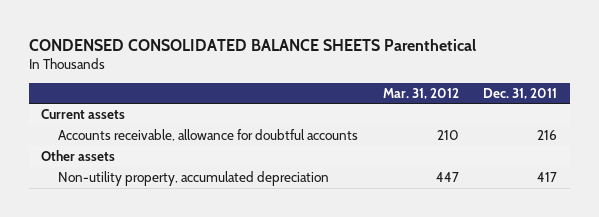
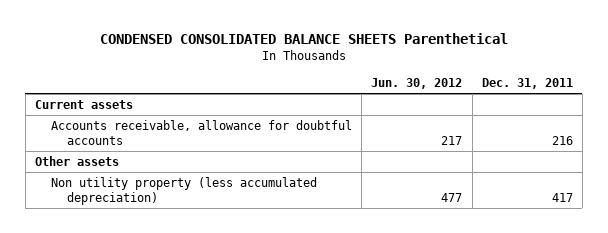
[382,87,459,99] Mar. 31, 2012 -> none
none -> [371,77,463,89] Jun. 30, 2012
[58,171,330,187] Non-utility property, accumulated depreciation -> [51,176,318,205] Non utility property (less accumulated depreciation)

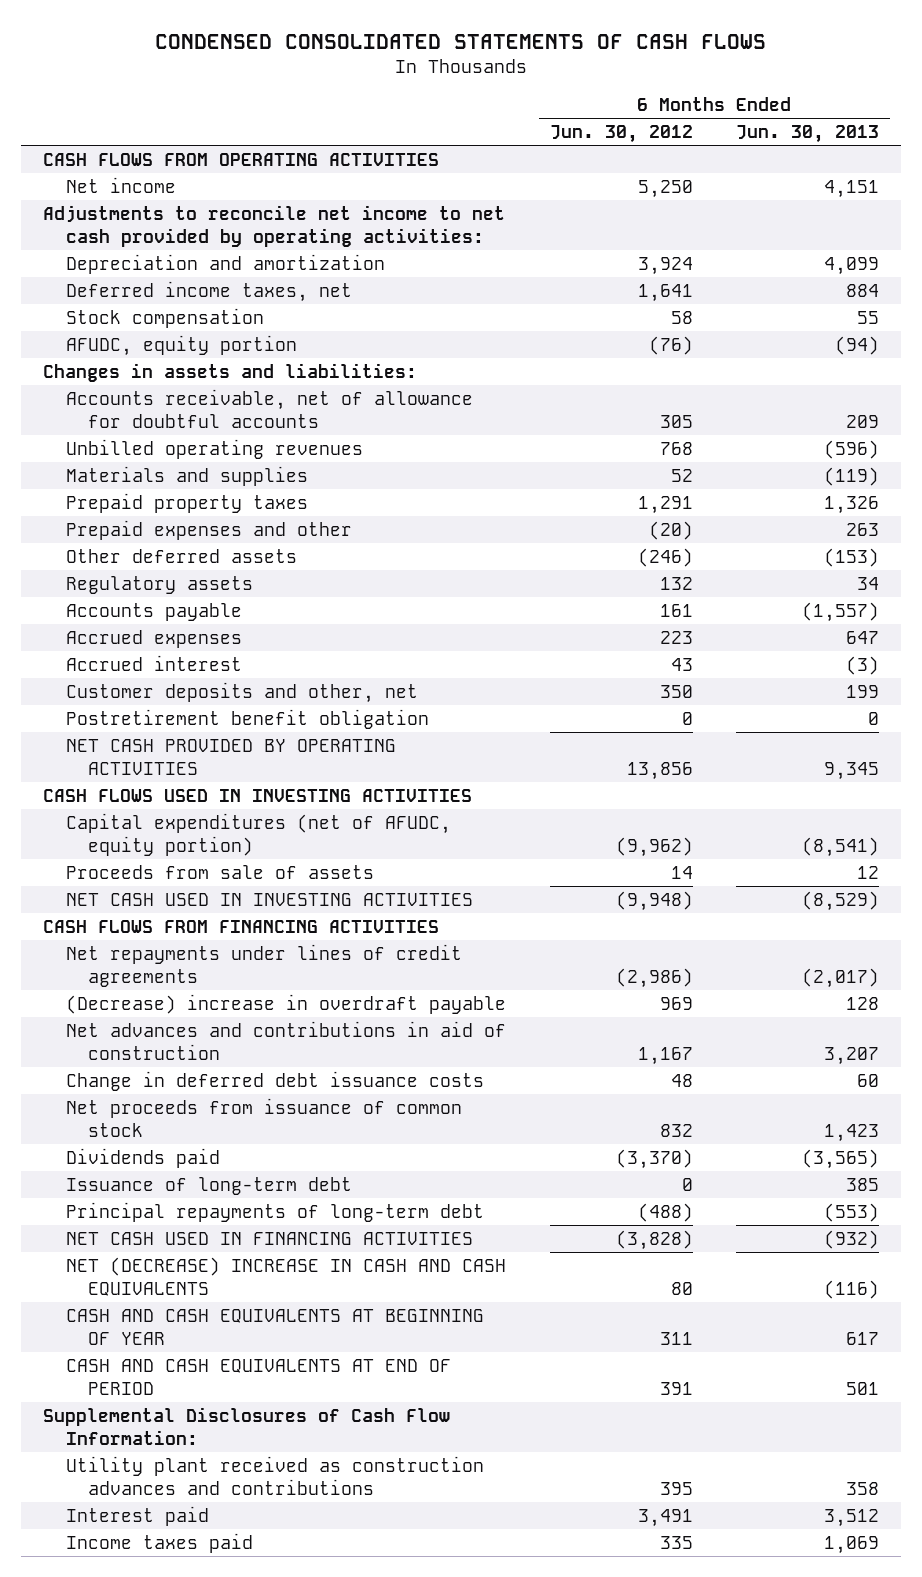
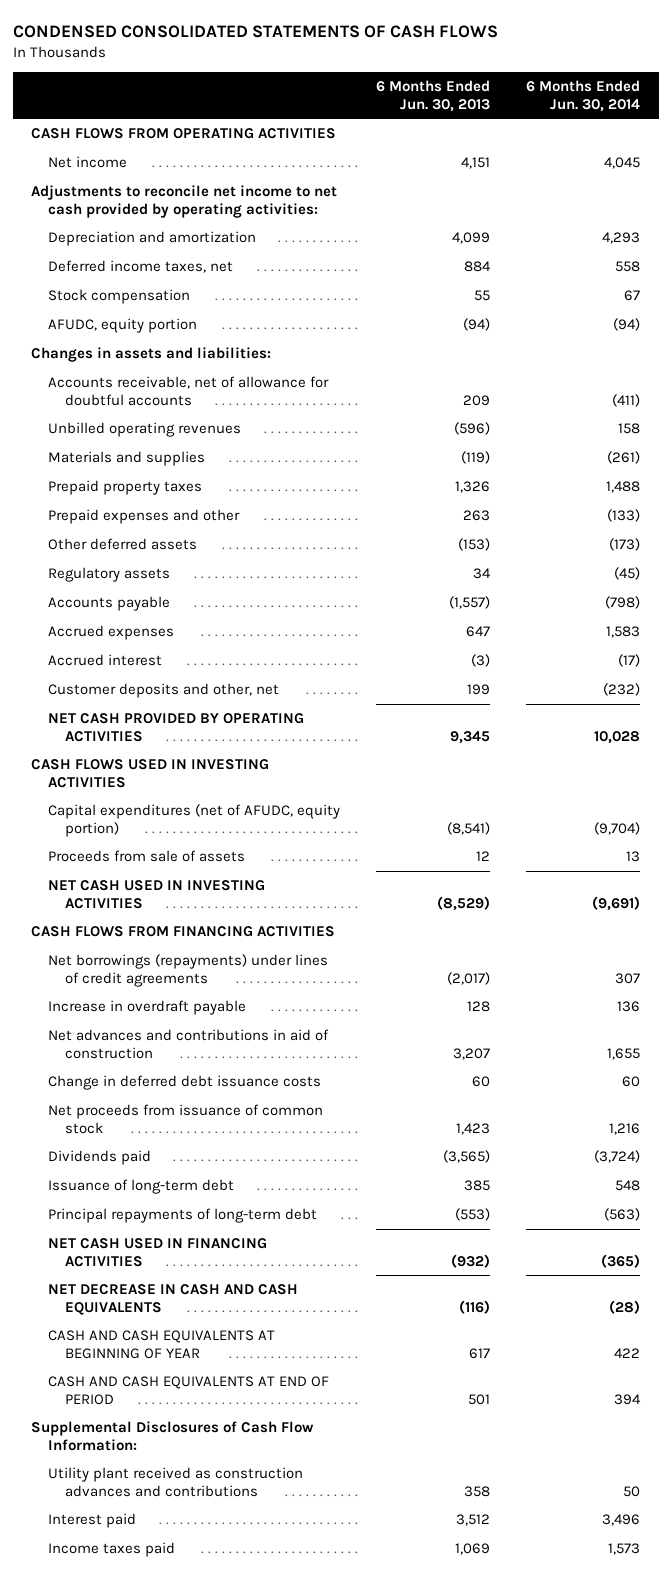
[549,124,693,143] Jun. 30, 2012 -> none
none -> [526,80,641,112] 6 Months Ended Jun. 30, 2014
[65,708,429,729] Postretirement benefit obligation -> none
[65,943,462,987] Net repayments under lines of credit agreements -> [48,954,329,987] Net borrowings (repayments) under lines of credit agreements
[65,993,506,1014] (Decrease) increase in overdraft payable -> [48,1000,247,1016] Increase in overdraft payable
[65,1256,506,1296] NET (DECREASE) INCREASE IN CASH AND CASH EQUIVALENTS -> [48,1284,299,1315] NET DECREASE IN CASH AND CASH EQUIVALENTS

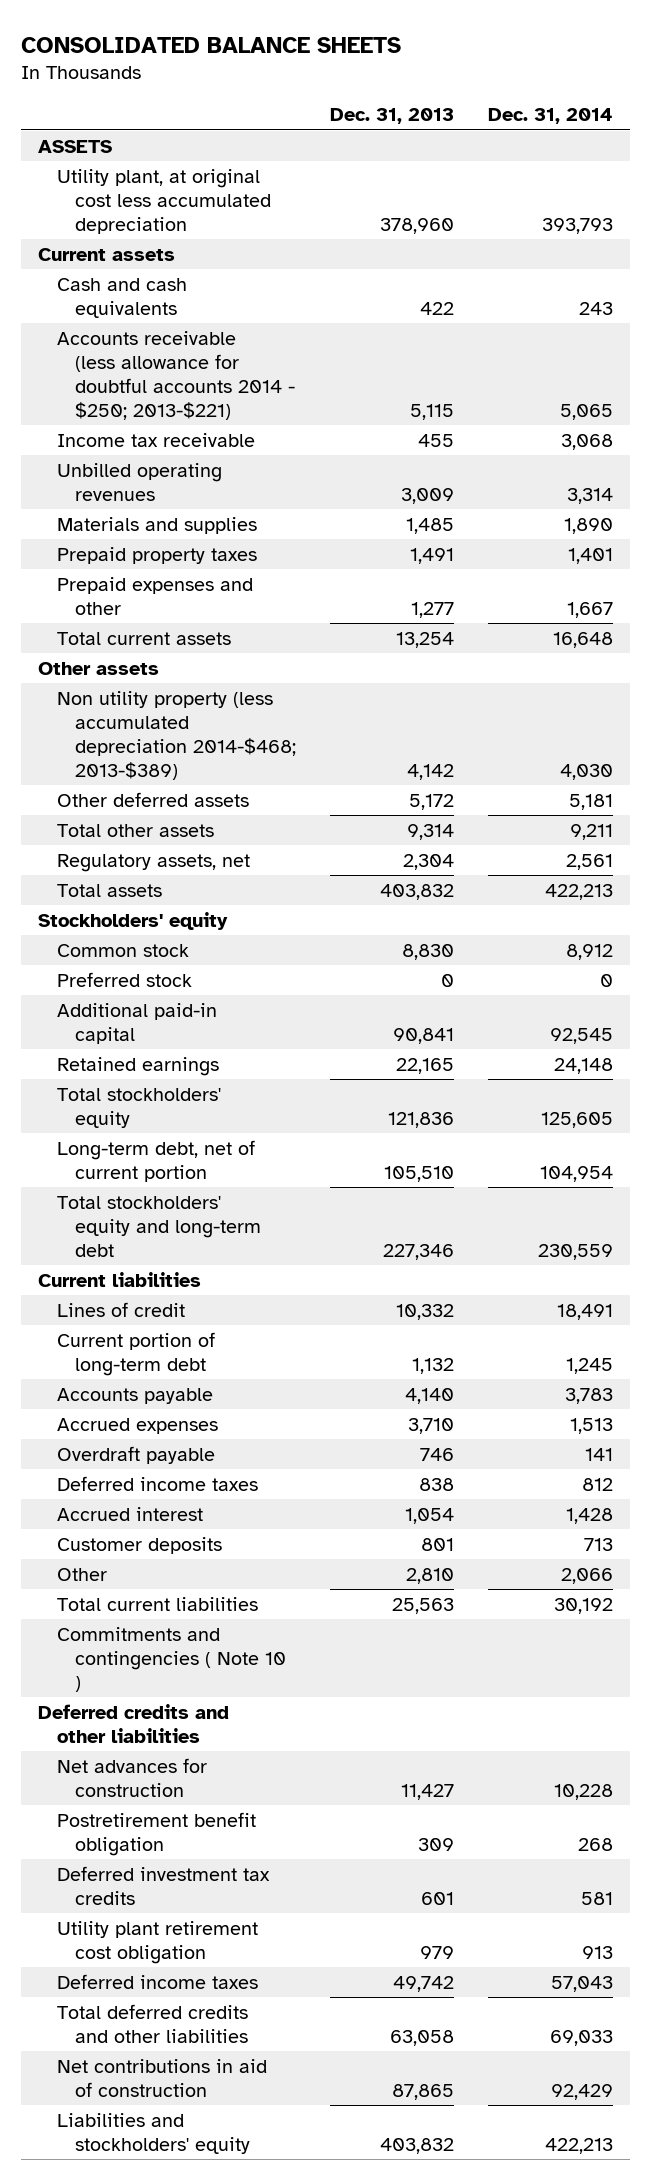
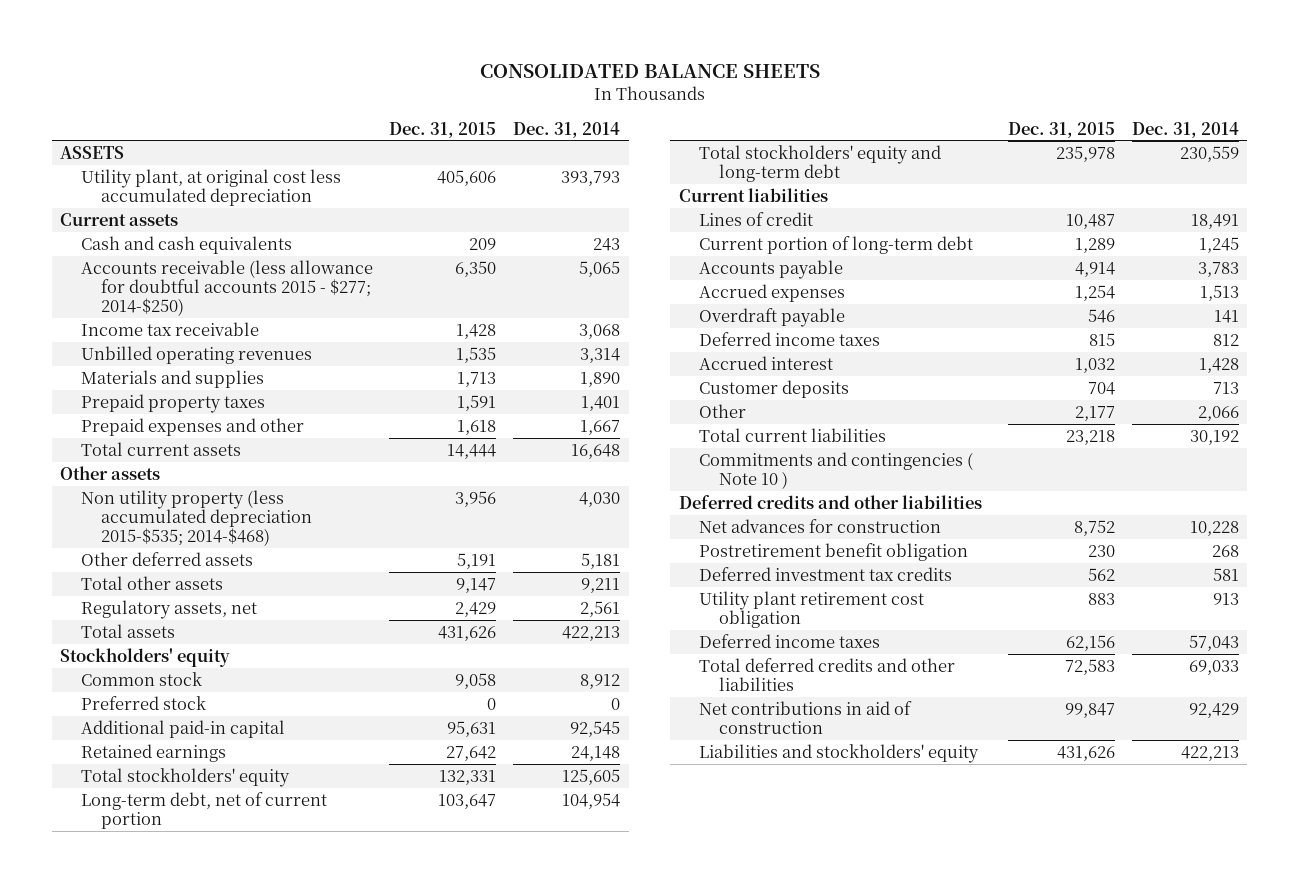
[330,108,455,125] Dec. 31, 2013 -> none
none -> [389,121,497,138] Dec. 31, 2015
[56,330,296,421] Accounts receivable (less allowance for doubtful accounts 2014 - $250; 2013-$221) -> [80,260,373,317] Accounts receivable (less allowance for doubtful accounts 2015 - $277; 2014-$250)
[56,690,297,781] Non utility property (less accumulated depreciation 2014-$468; 2013-$389) -> [80,490,312,547] Non utility property (less accumulated depreciation 2015-$535; 2014-$468)

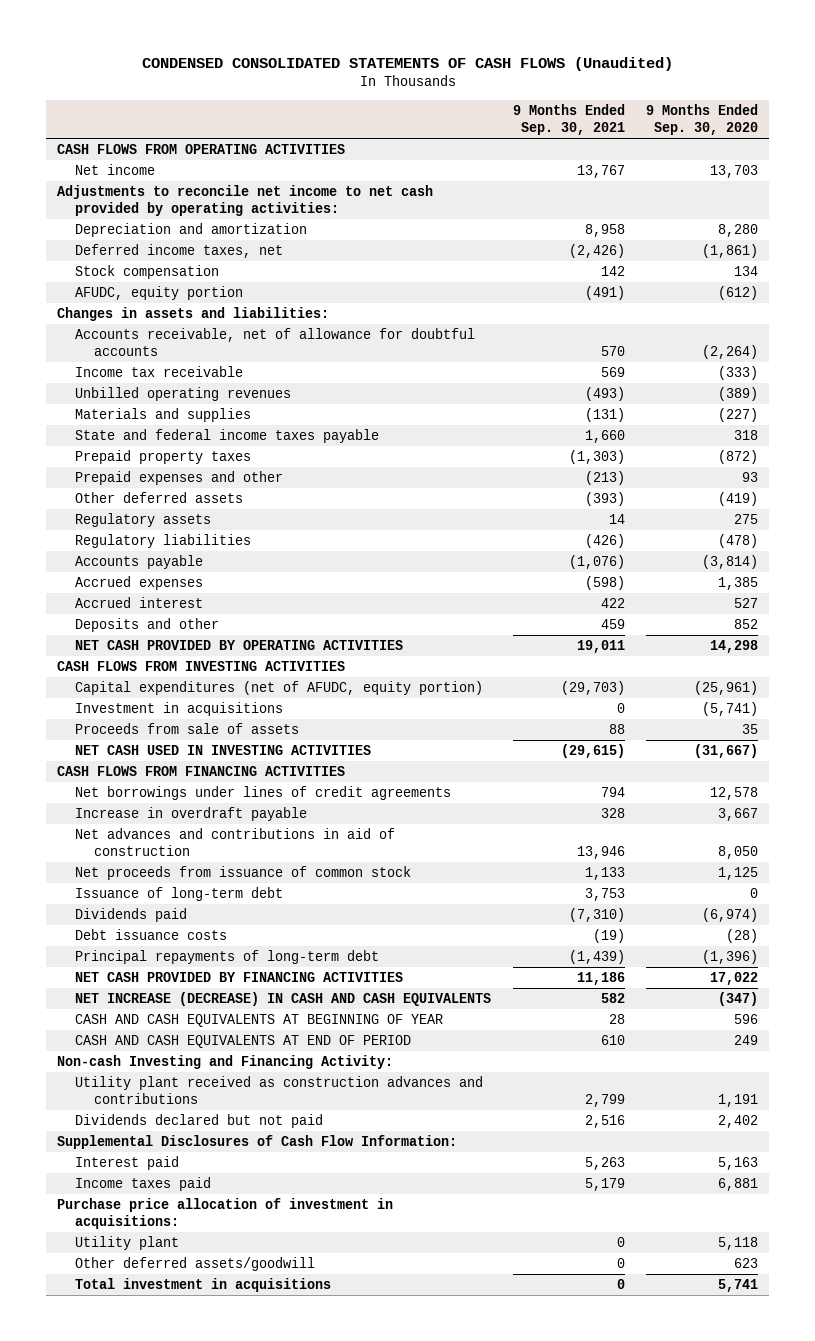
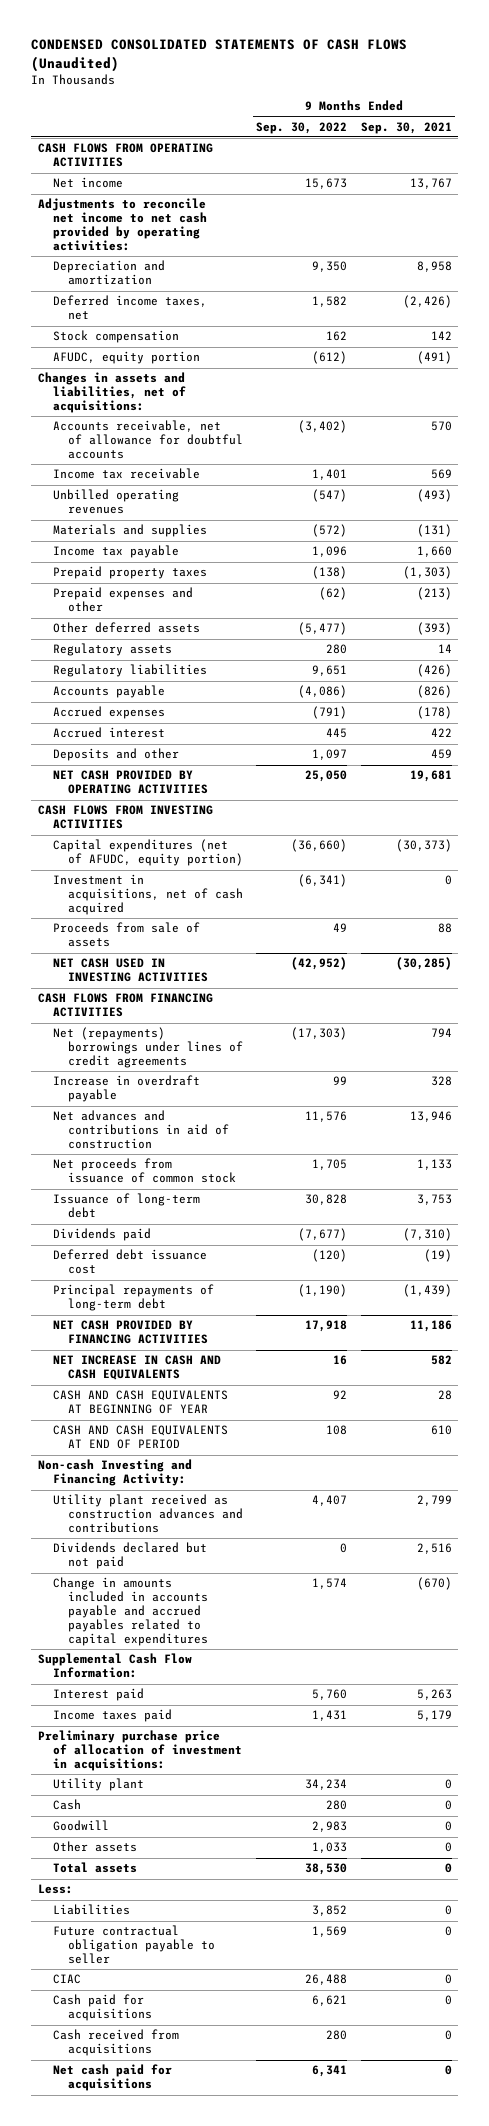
[646,103,759,135] 9 Months Ended Sep. 30, 2020 -> none
none -> [256,121,348,134] Sep. 30, 2022
[57,307,330,322] Changes in assets and liabilities: -> [37,372,186,414] Changes in assets and liabilities, net of acquisitions:
[75,429,380,444] State and federal income taxes payable -> [52,545,179,559] Income tax payable
[568,555,625,570] (1,076) -> [416,685,452,699] (826)
[584,576,625,591] (598) -> [416,706,452,720] (178)
[576,640,625,654] 19,011 -> [409,770,452,783] 19,681
[75,702,284,717] Investment in acquisitions -> none
[560,681,625,696] (29,703) -> [395,839,452,853] (30,373)
none -> [52,874,243,916] Investment in acquisitions, net of cash acquired
[560,744,625,759] (29,615) -> [395,957,452,971] (30,285)
[75,786,452,801] Net borrowings under lines of credit agreements -> [52,1027,243,1069] Net (repayments) borrowings under lines of credit agreements
[75,929,228,941] Debt issuance costs -> [52,1249,207,1275] Deferred debt issuance cost
[75,992,492,1007] NET INCREASE (DECREASE) IN CASH AND CASH EQUIVALENTS -> [52,1355,221,1381] NET INCREASE IN CASH AND CASH EQUIVALENTS
none -> [52,1577,208,1647] Change in amounts included in accounts payable and accrued payables related to capital expenditures
[57,1135,458,1150] Supplemental Disclosures of Cash Flow Information: -> [37,1653,192,1679] Supplemental Cash Flow Information:
[57,1198,394,1230] Purchase price allocation of investment in acquisitions: -> [37,1730,242,1772] Preliminary purchase price of allocation of investment in acquisitions:
[75,1278,332,1293] Total investment in acquisitions -> none
none -> [52,1799,81,1811] Cash
none -> [52,1820,109,1832] Goodwill
[75,1257,316,1272] Other deferred assets/goodwill -> [52,1841,137,1853] Other assets
none -> [52,1862,137,1874] Total assets
none -> [37,1884,73,1895] Less:
none -> [52,1904,130,1916] Liabilities
none -> [52,1925,215,1965] Future contractual obligation payable to seller
none -> [52,1974,81,1985] CIAC
none -> [52,1994,152,2022] Cash paid for acquisitions
none -> [52,2029,179,2057] Cash received from acquisitions
none -> [52,2064,172,2092] Net cash paid for acquisitions

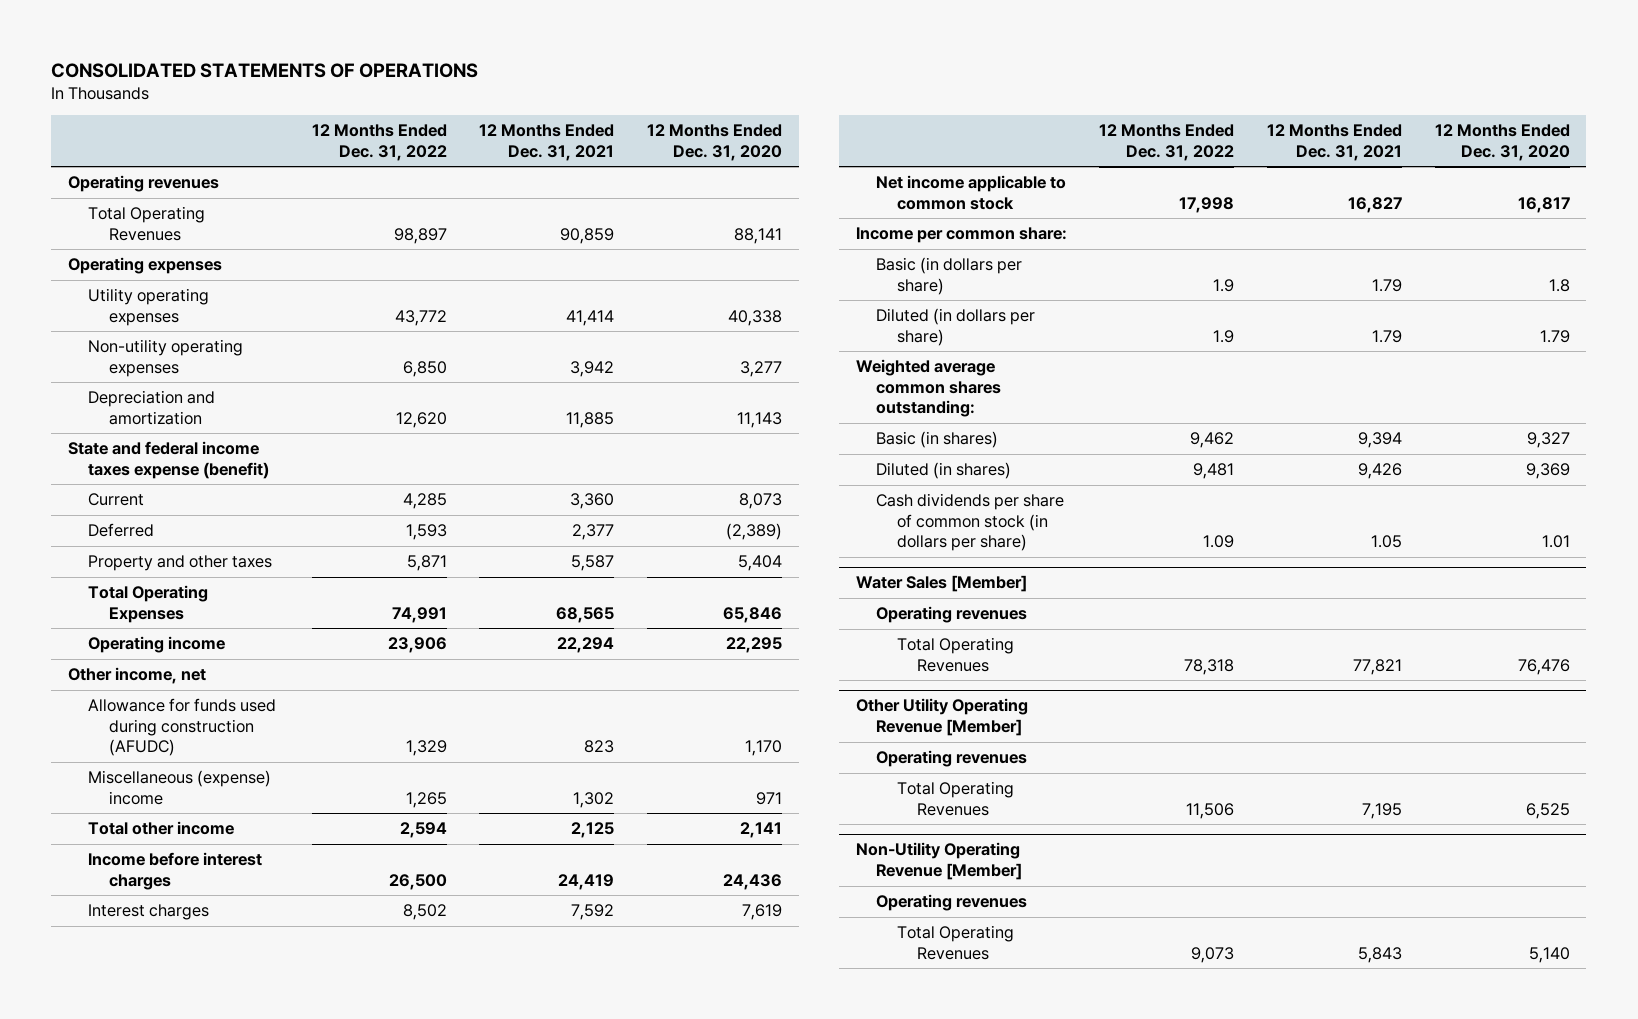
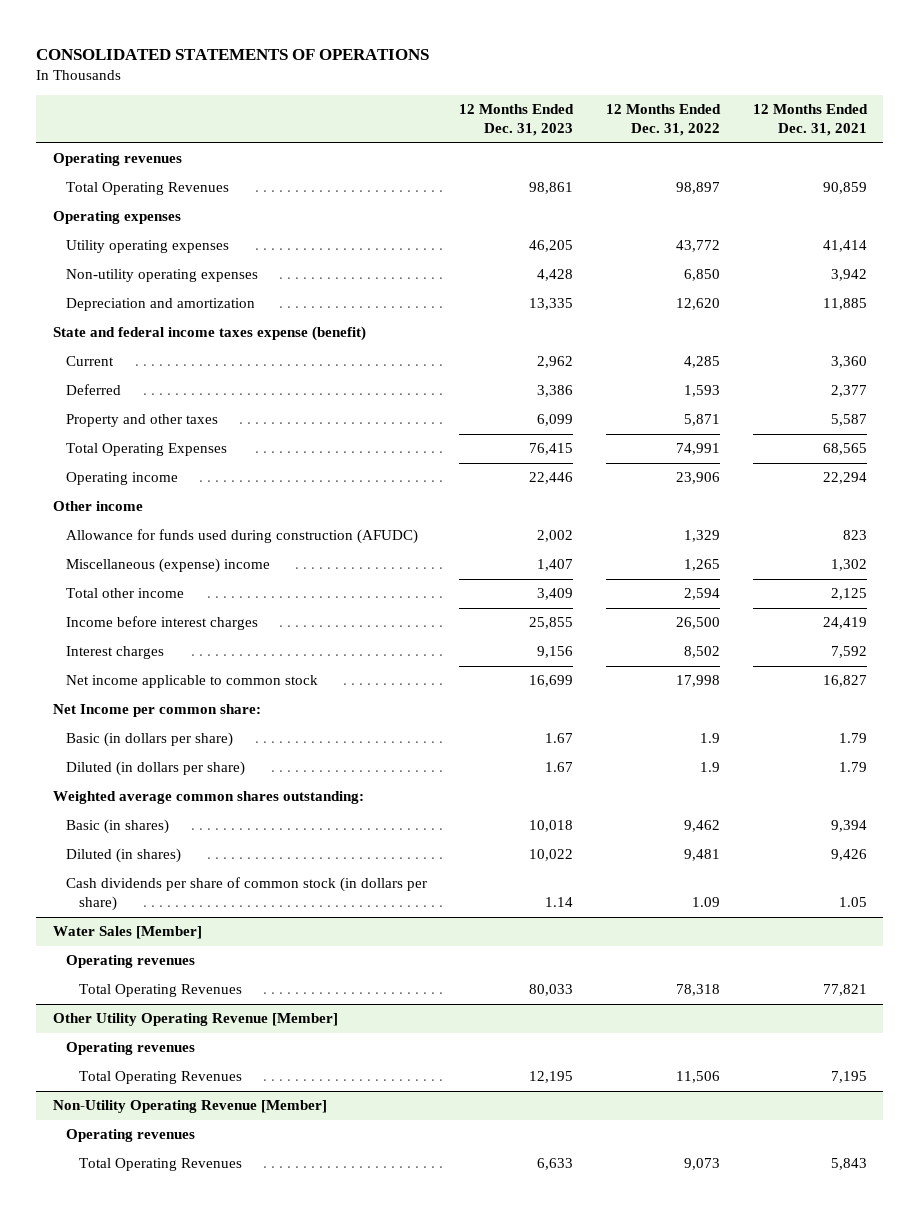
[647,124,783,161] 12 Months Ended Dec. 31, 2020 -> none
none -> [459,104,575,137] 12 Months Ended Dec. 31, 2023
[67,667,206,685] Other income, net -> [52,501,143,512] Other income
[855,227,1067,244] Income per common share: -> [52,704,261,718] Net Income per common share:

